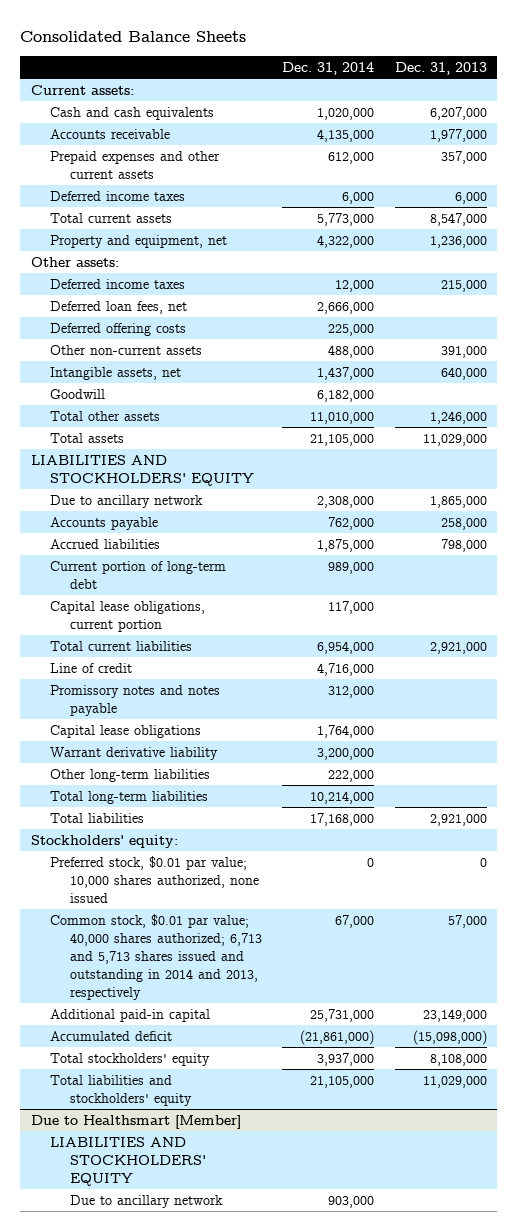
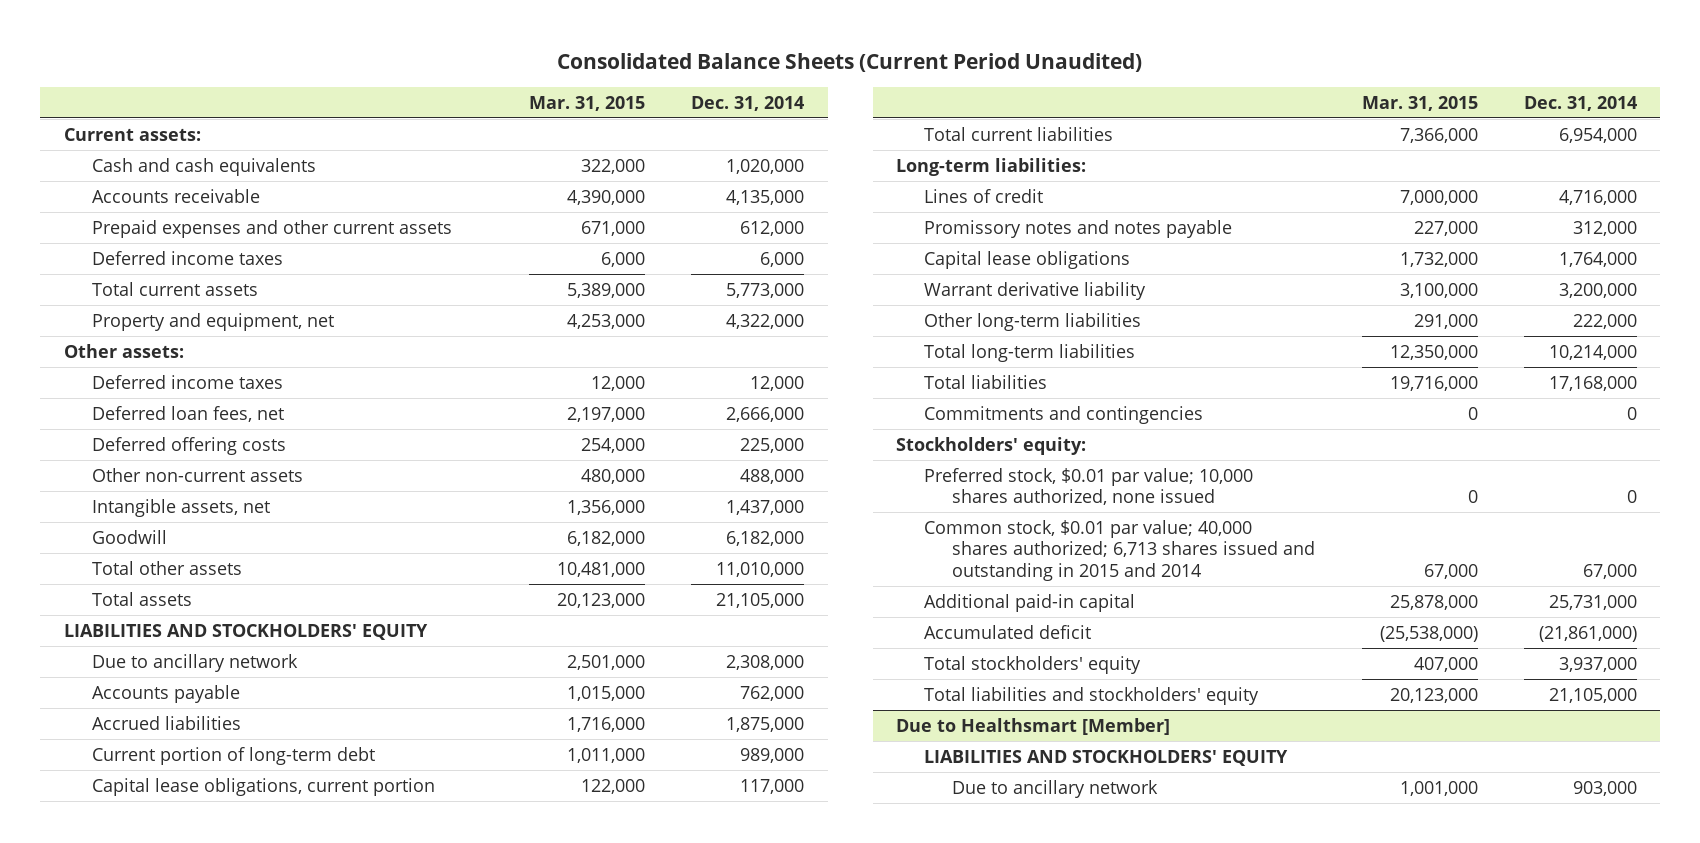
[20,30,247,42] Consolidated Balance Sheets -> [557,52,1143,72] Consolidated Balance Sheets (Current Period Unaudited)
[394,61,487,75] Dec. 31, 2013 -> none
none -> [529,95,646,111] Mar. 31, 2015
none -> [895,157,1086,176] Long-term liabilities:
[50,662,133,673] Line of credit -> [924,188,1044,203] Lines of credit
none -> [924,405,1204,424] Commitments and contingencies
[50,913,262,1000] Common stock, $0.01 par value; 40,000 shares authorized; 6,713 and 5,713 shares issued and outstanding in 2014 and 2013, respectively -> [924,519,1316,581] Common stock, $0.01 par value; 40,000 shares authorized; 6,713 shares issued and outstanding in 2015 and 2014

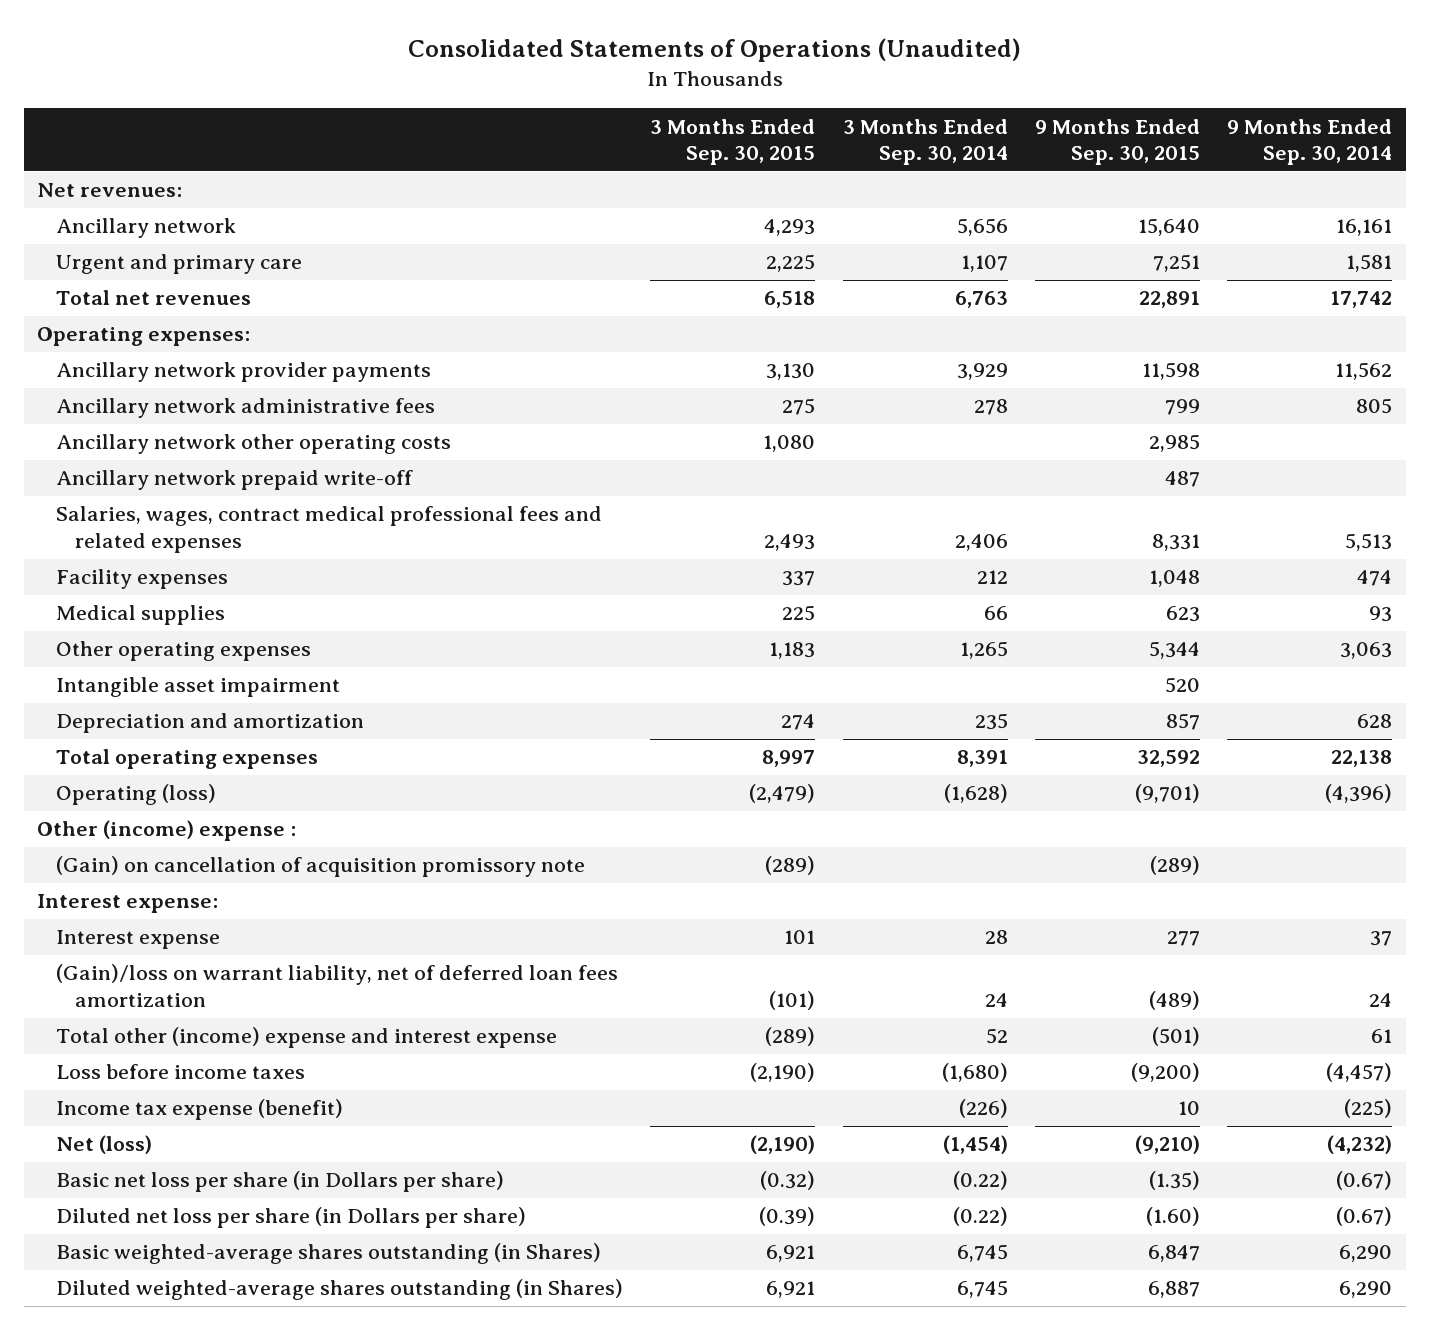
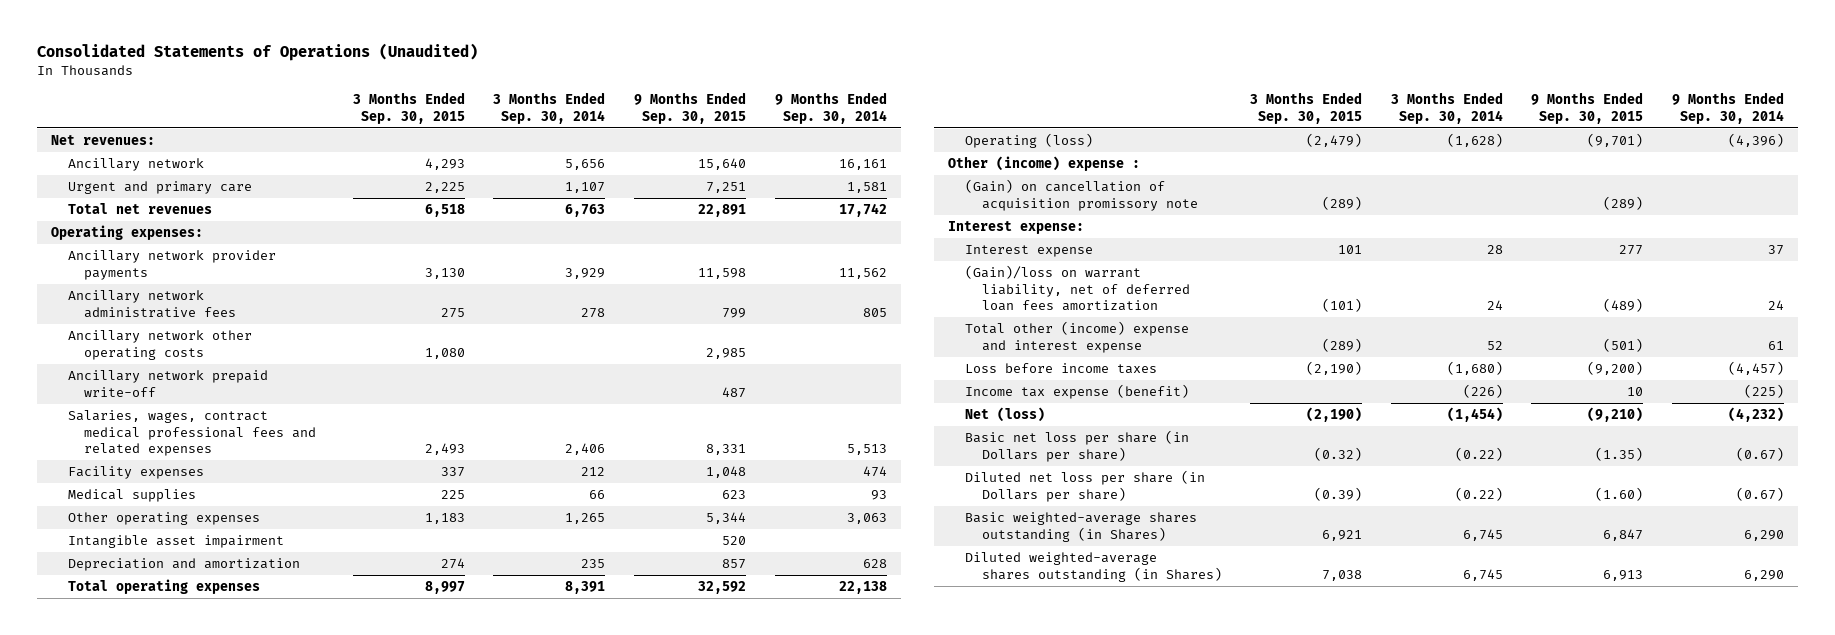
[766,1281,816,1299] 6,921 -> [1322,569,1363,581] 7,038
[1147,1281,1200,1299] 6,887 -> [1603,569,1644,581] 6,913

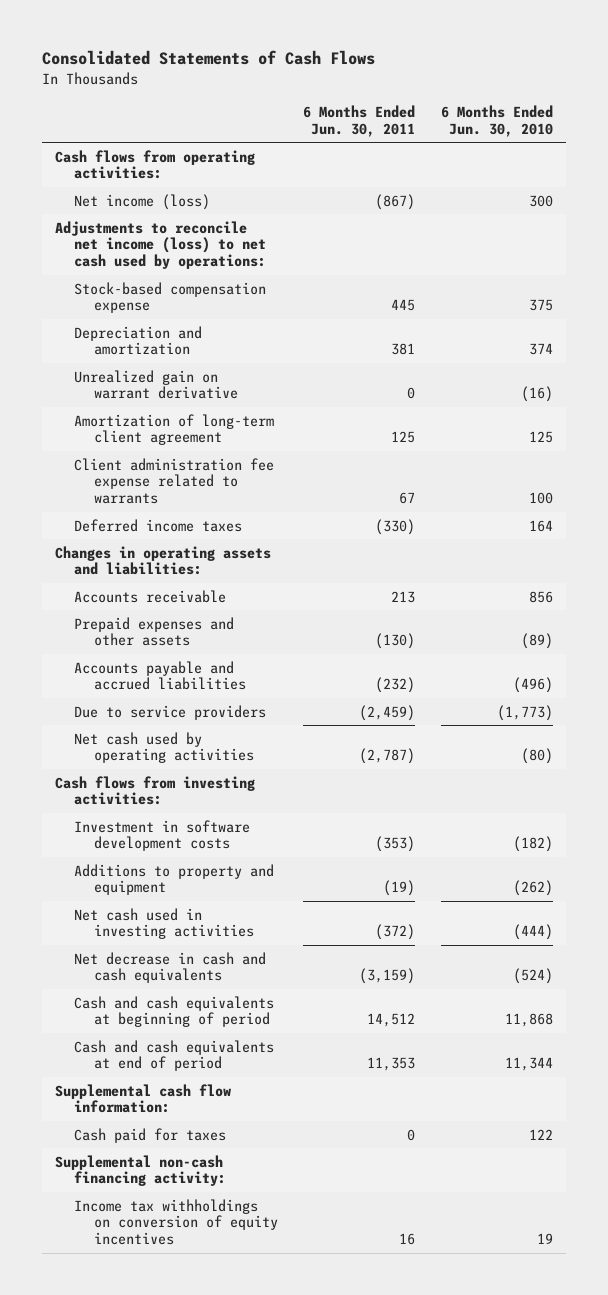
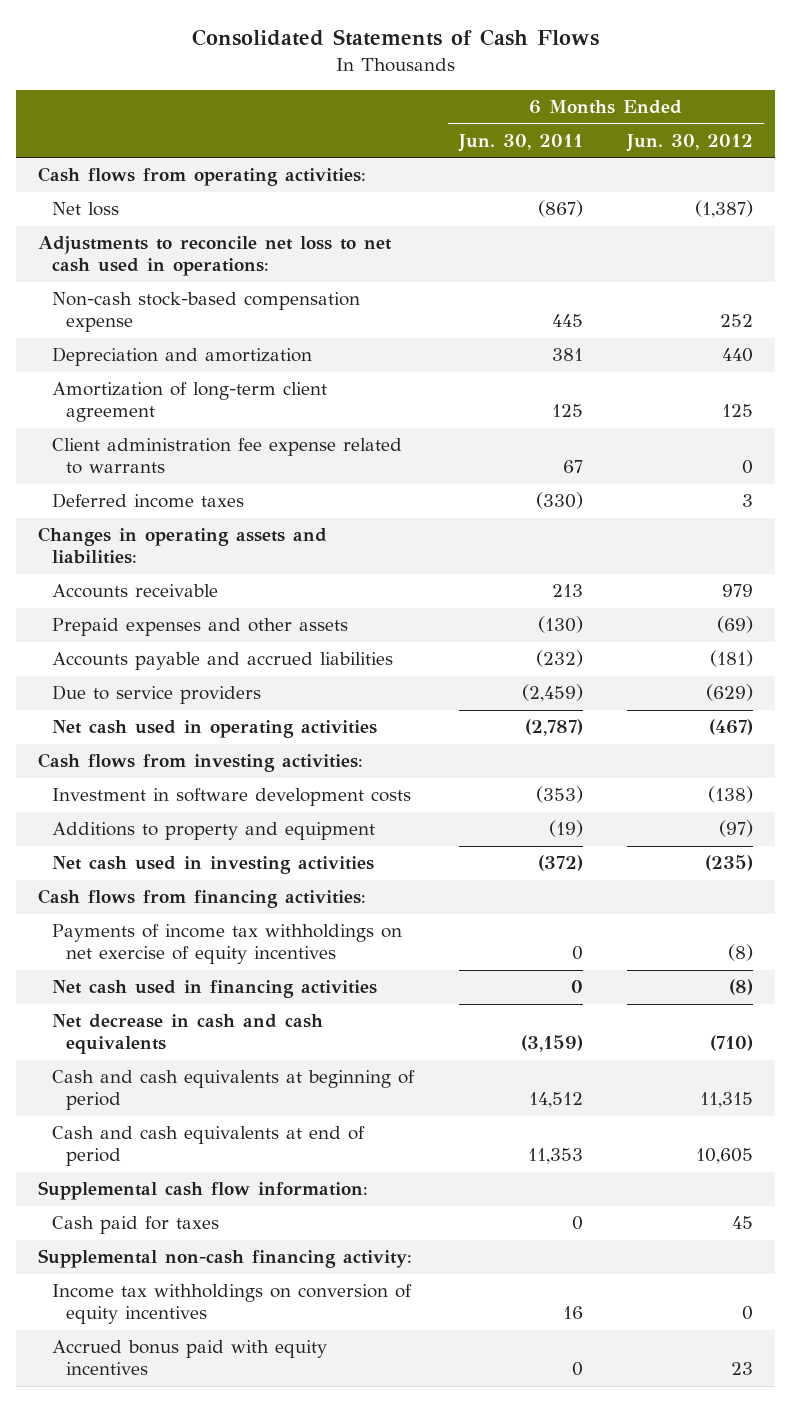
[440,104,553,137] 6 Months Ended Jun. 30, 2010 -> none
none -> [626,133,754,152] Jun. 30, 2012
[74,193,211,210] Net income (loss) -> [52,202,120,217] Net loss
[54,220,267,269] Adjustments to reconcile net income (loss) to net cash used by operations: -> [38,236,393,277] Adjustments to reconcile net loss to net cash used in operations:
[74,281,267,314] Stock-based compensation expense -> [52,292,361,333] Non-cash stock-based compensation expense
[74,369,238,400] Unrealized gain on warrant derivative -> none
[74,731,254,764] Net cash used by operating activities -> [52,720,378,739] Net cash used in operating activities
none -> [38,889,367,909] Cash flows from financing activities:
none -> [52,924,403,965] Payments of income tax withholdings on net exercise of equity incentives
none -> [52,980,378,999] Net cash used in financing activities
none -> [52,1340,328,1376] Accrued bonus paid with equity incentives

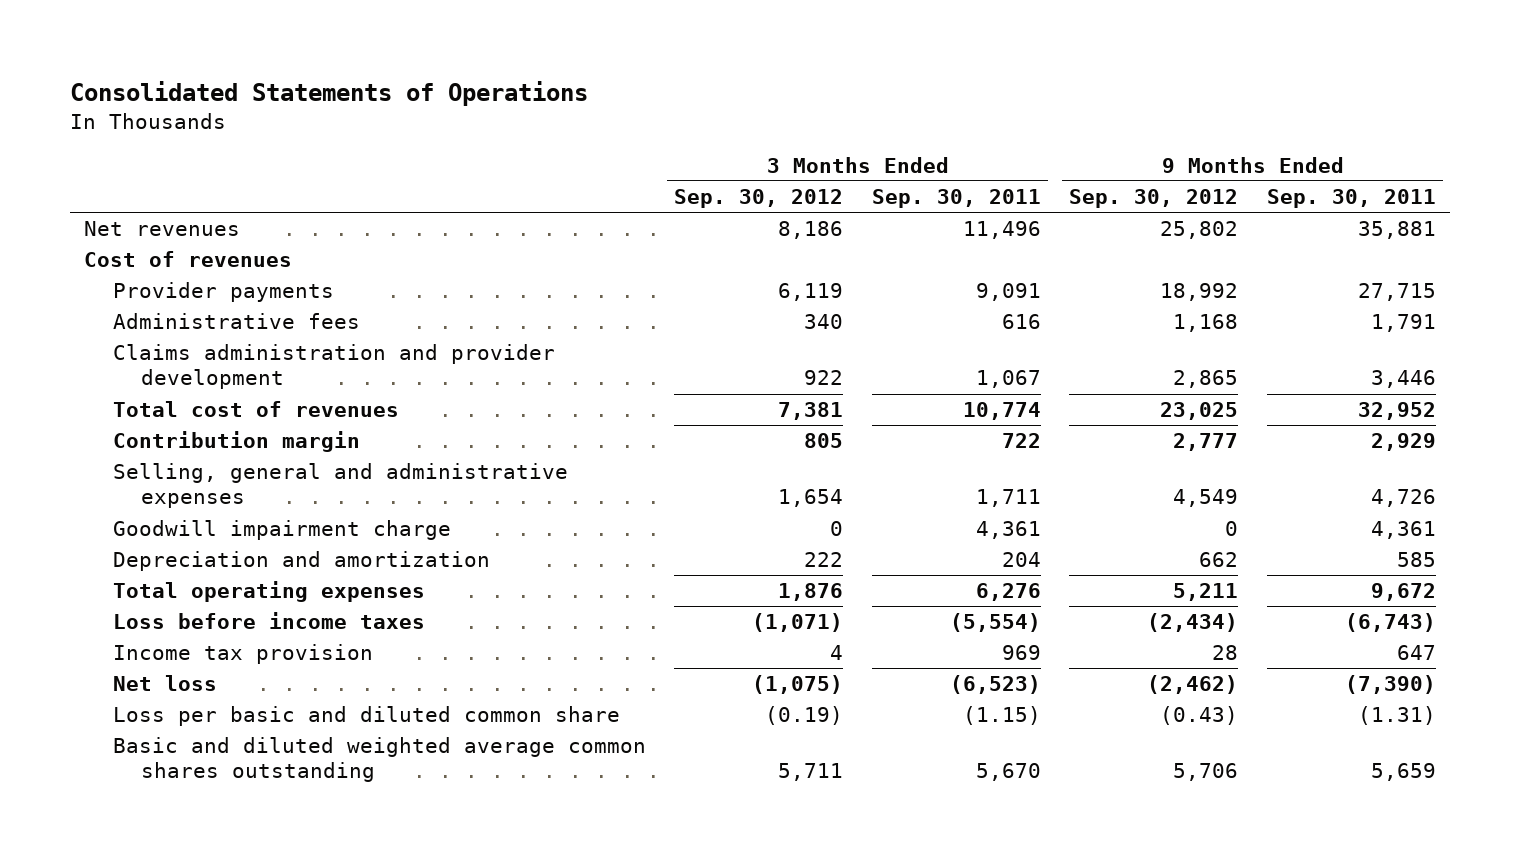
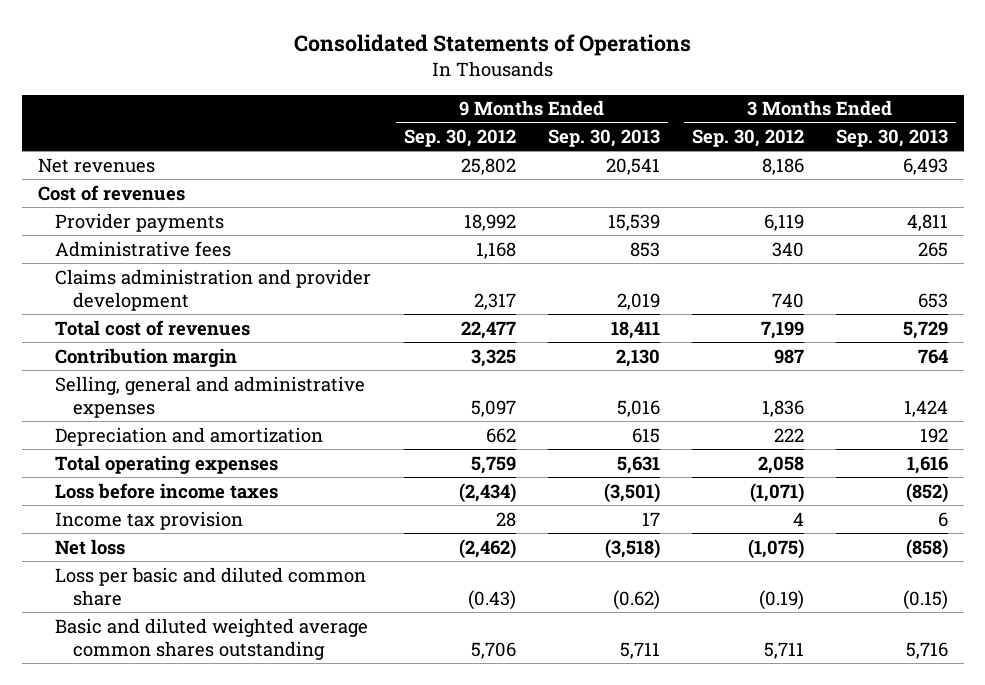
[871,189,1041,209] Sep. 30, 2011 -> none
[1267,189,1437,209] Sep. 30, 2011 -> none
none -> [547,129,660,148] Sep. 30, 2013
none -> [835,129,948,148] Sep. 30, 2013
[112,520,451,541] Goodwill impairment charge -> none
[804,370,844,386] 922 -> [771,292,804,308] 740
[1173,370,1239,389] 2,865 -> [473,292,516,310] 2,317
[778,402,844,421] 7,381 -> [760,320,804,339] 7,199
[1160,402,1239,421] 23,025 -> [460,320,516,339] 22,477
[804,433,844,449] 805 -> [773,348,804,364] 987
[1173,433,1239,452] 2,777 -> [470,348,516,367] 3,325
[778,489,844,508] 1,654 -> [761,399,804,417] 1,836
[1173,489,1239,508] 4,549 -> [470,399,516,417] 5,097
[778,583,844,602] 1,876 -> [757,455,804,474] 2,058
[1173,583,1239,602] 5,211 -> [470,455,516,474] 5,759

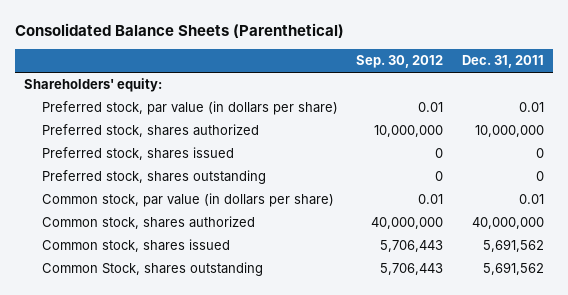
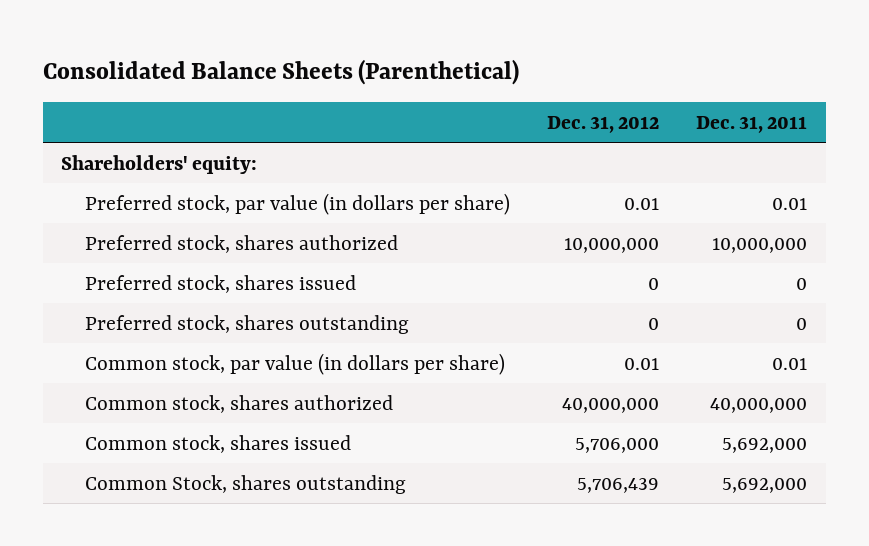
[356,55,444,69] Sep. 30, 2012 -> none
none -> [547,115,660,133] Dec. 31, 2012
[482,239,544,253] 5,691,562 -> [722,437,808,453] 5,692,000
[482,262,544,276] 5,691,562 -> [722,477,808,493] 5,692,000

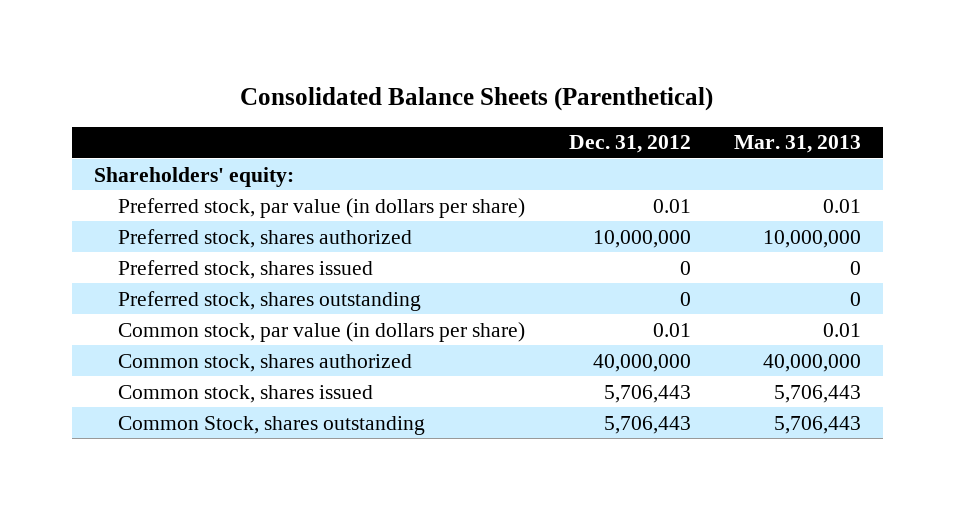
[696,115,808,133] Dec. 31, 2011 -> none
none -> [734,135,862,154] Mar. 31, 2013
[575,437,660,453] 5,706,000 -> [603,384,691,403] 5,706,443
[577,477,660,493] 5,706,439 -> [603,415,691,434] 5,706,443

